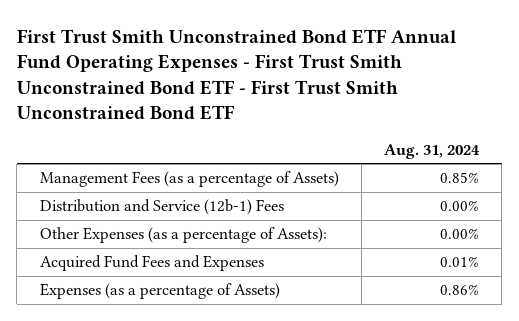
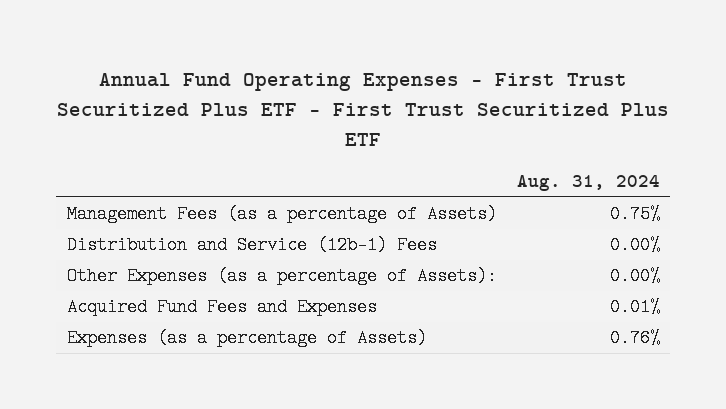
[16,28,456,121] First Trust Smith Unconstrained Bond ETF Annual Fund Operating Expenses - First Trust Smith Unconstrained Bond ETF - First Trust Smith Unconstrained Bond ETF -> [57,73,670,147] Annual Fund Operating Expenses - First Trust Securitized Plus ETF - First Trust Securitized Plus ETF
[439,172,479,184] 0.85% -> [609,205,660,224] 0.75%
[439,284,479,296] 0.86% -> [609,329,660,348] 0.76%

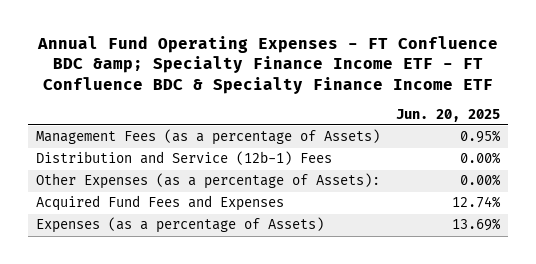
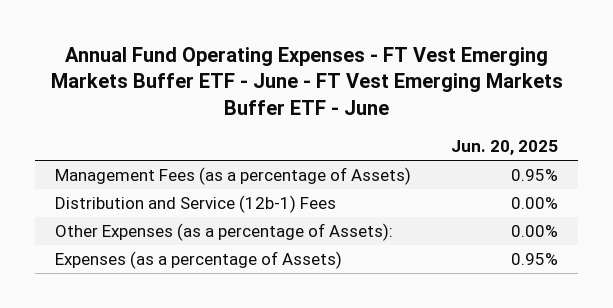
[37,35,499,95] Annual Fund Operating Expenses - FT Confluence BDC &amp; Specialty Finance Income ETF - FT Confluence BDC & Specialty Finance Income ETF -> [50,46,563,116] Annual Fund Operating Expenses - FT Vest Emerging Markets Buffer ETF - June - FT Vest Emerging Markets Buffer ETF - June
[36,195,285,212] Acquired Fund Fees and Expenses -> none
[452,218,502,232] 13.69% -> [510,253,558,266] 0.95%

